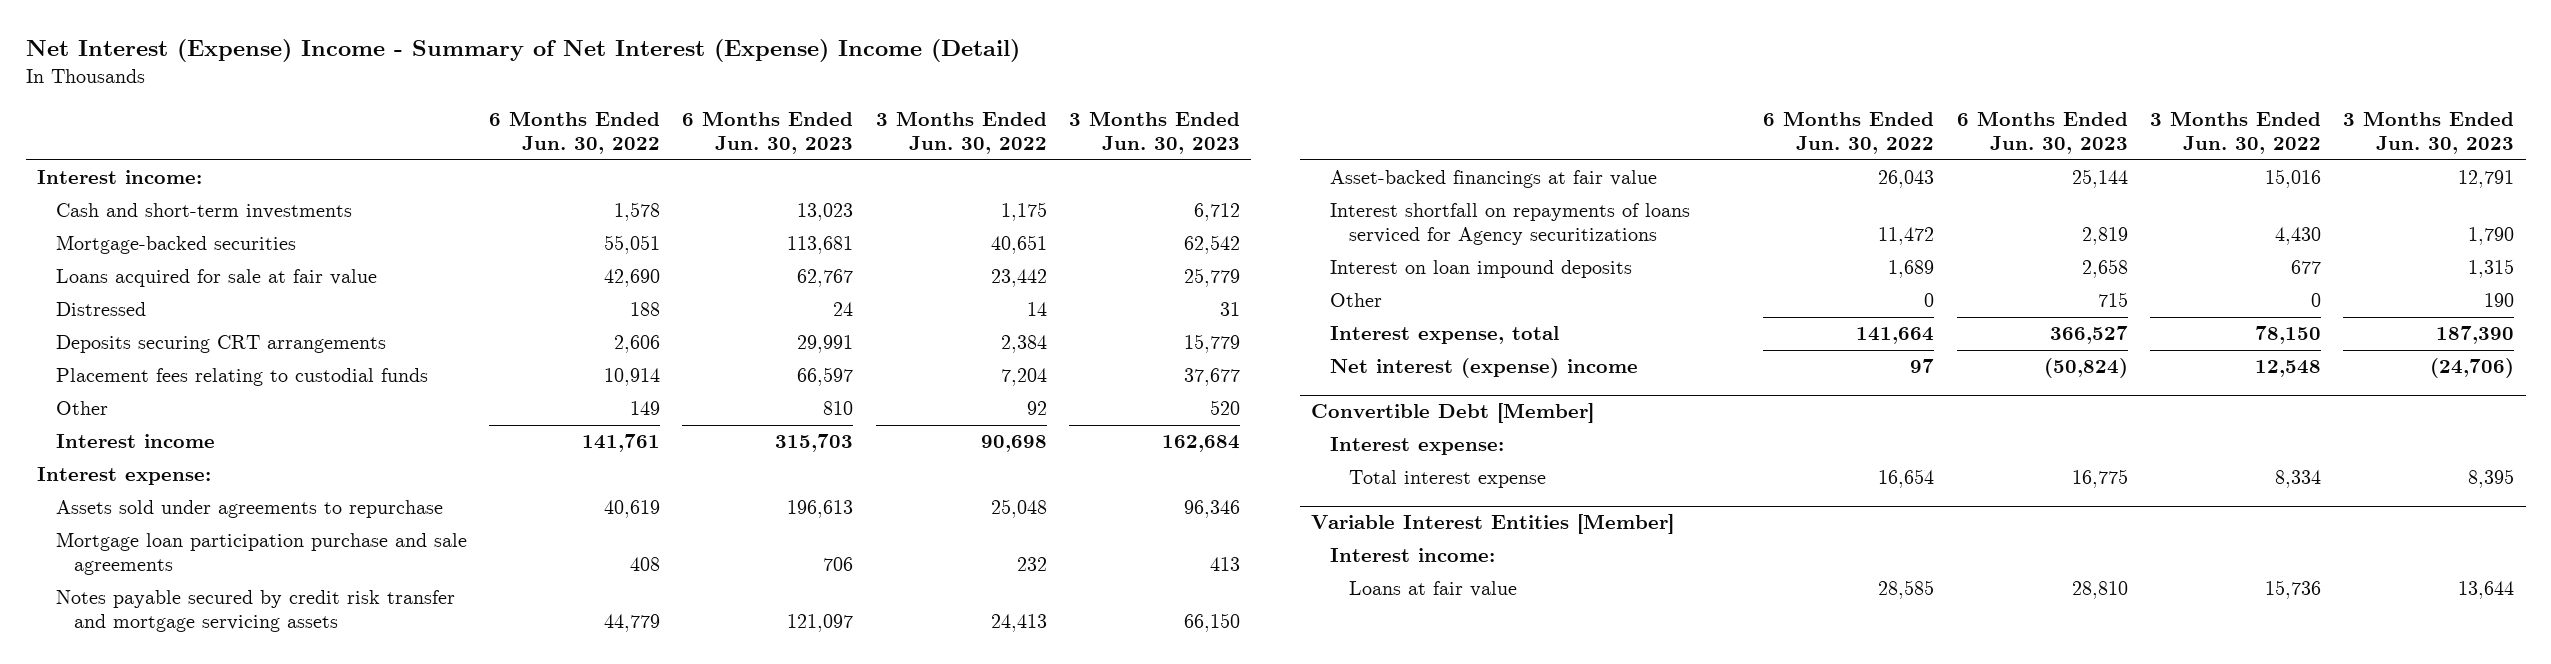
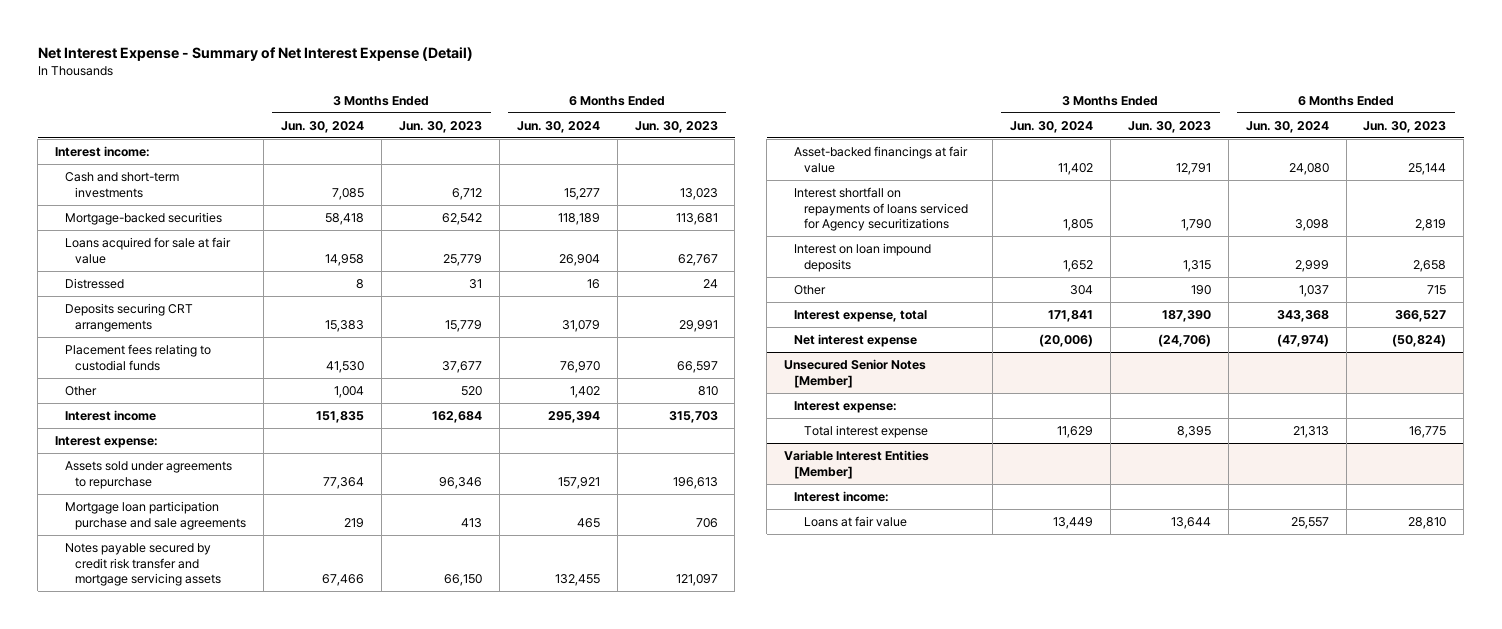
[25,39,1020,63] Net Interest (Expense) Income - Summary of Net Interest (Expense) Income (Detail) -> [37,46,473,61] Net Interest Expense - Summary of Net Interest Expense (Detail)
[488,110,660,155] 6 Months Ended Jun. 30, 2022 -> none
[875,110,1047,155] 3 Months Ended Jun. 30, 2022 -> none
none -> [281,120,365,133] Jun. 30, 2024
none -> [516,120,600,133] Jun. 30, 2024
[1311,403,1595,424] Convertible Debt [Member] -> none
[1330,358,1639,379] Net interest (expense) income -> [794,334,918,348] Net interest expense
none -> [784,359,927,388] Unsecured Senior Notes [Member]

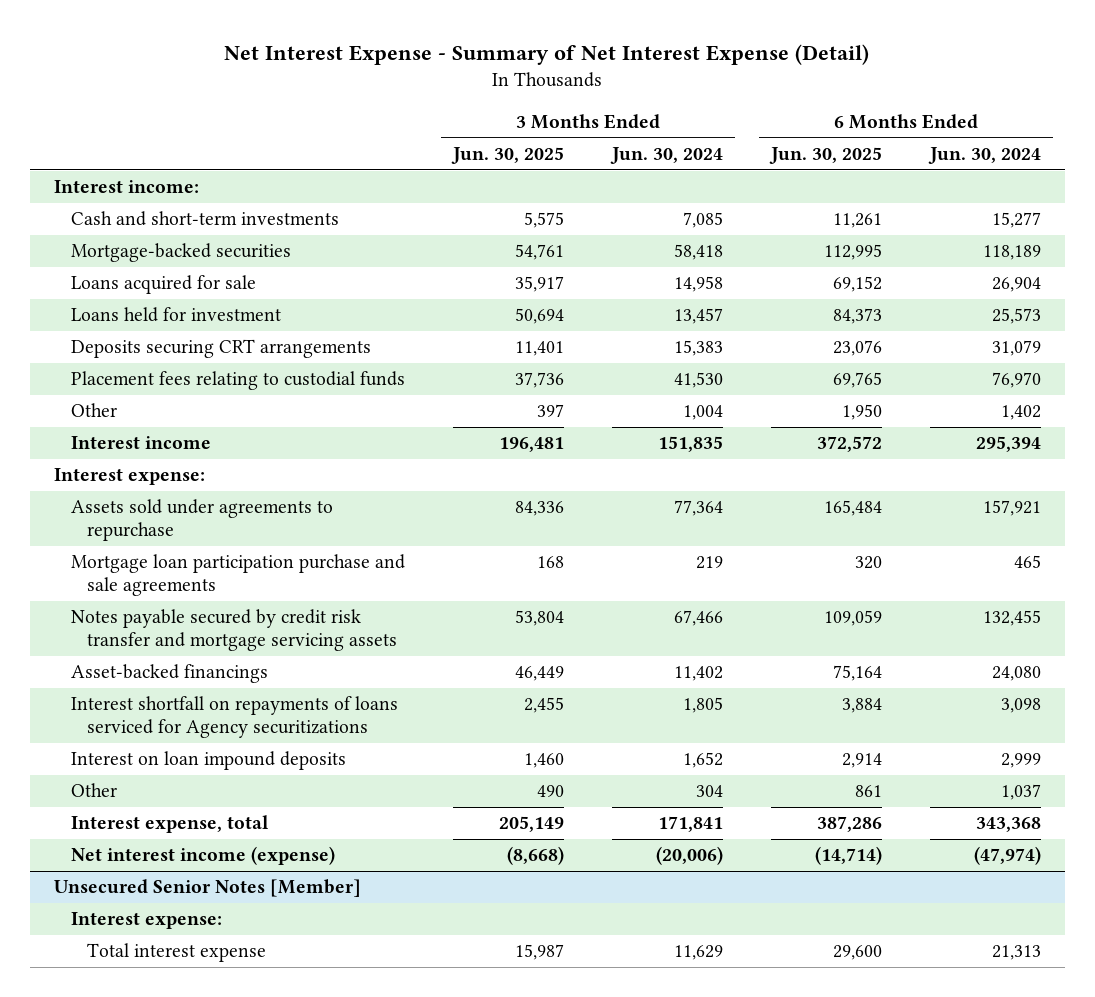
[398,120,482,133] Jun. 30, 2023 -> none
[634,120,718,133] Jun. 30, 2023 -> none
none -> [450,146,564,164] Jun. 30, 2025
none -> [768,146,882,164] Jun. 30, 2025
[65,278,125,290] Distressed -> none
[65,237,232,264] Loans acquired for sale at fair value -> [70,275,256,295] Loans acquired for sale
none -> [70,307,281,323] Loans held for investment
[794,146,969,173] Asset-backed financings at fair value -> [70,664,268,684] Asset-backed financings
[794,334,918,348] Net interest expense -> [70,846,335,866] Net interest income (expense)
[784,450,930,479] Variable Interest Entities [Member] -> none
[794,491,890,503] Interest income: -> none
[804,516,908,528] Loans at fair value -> none

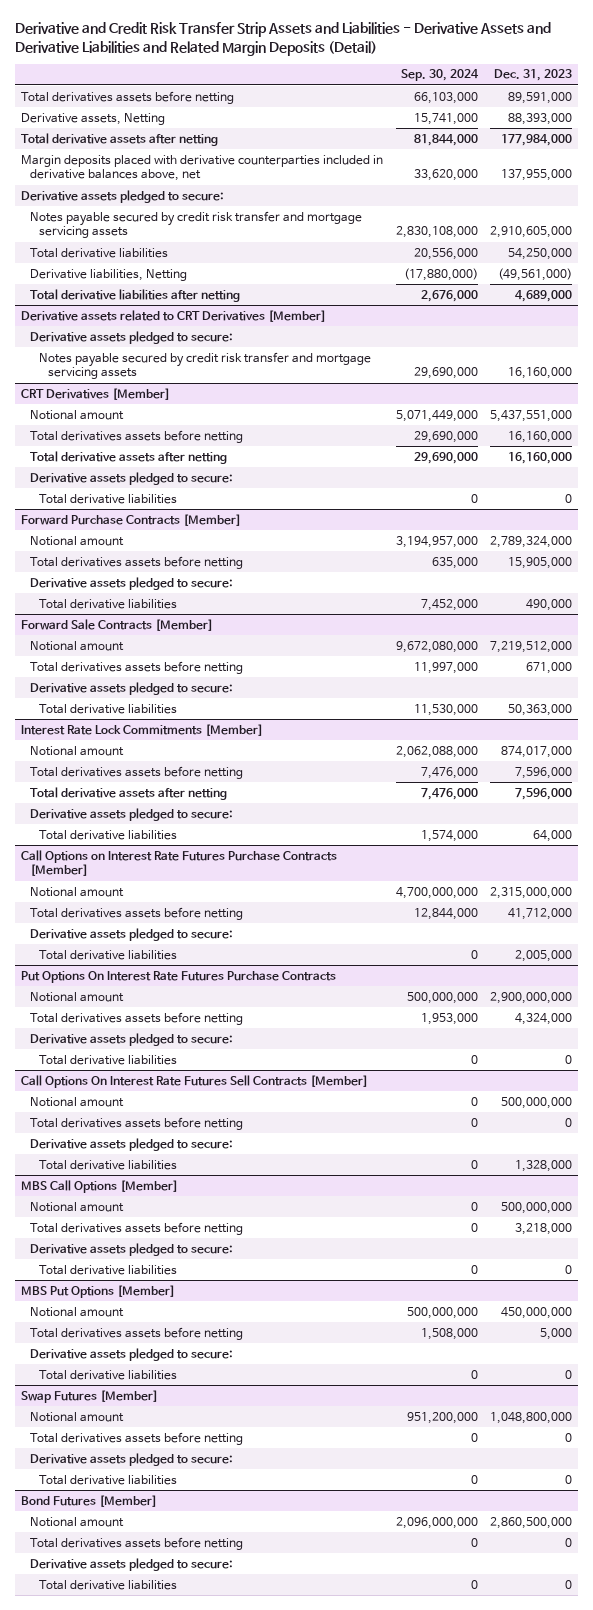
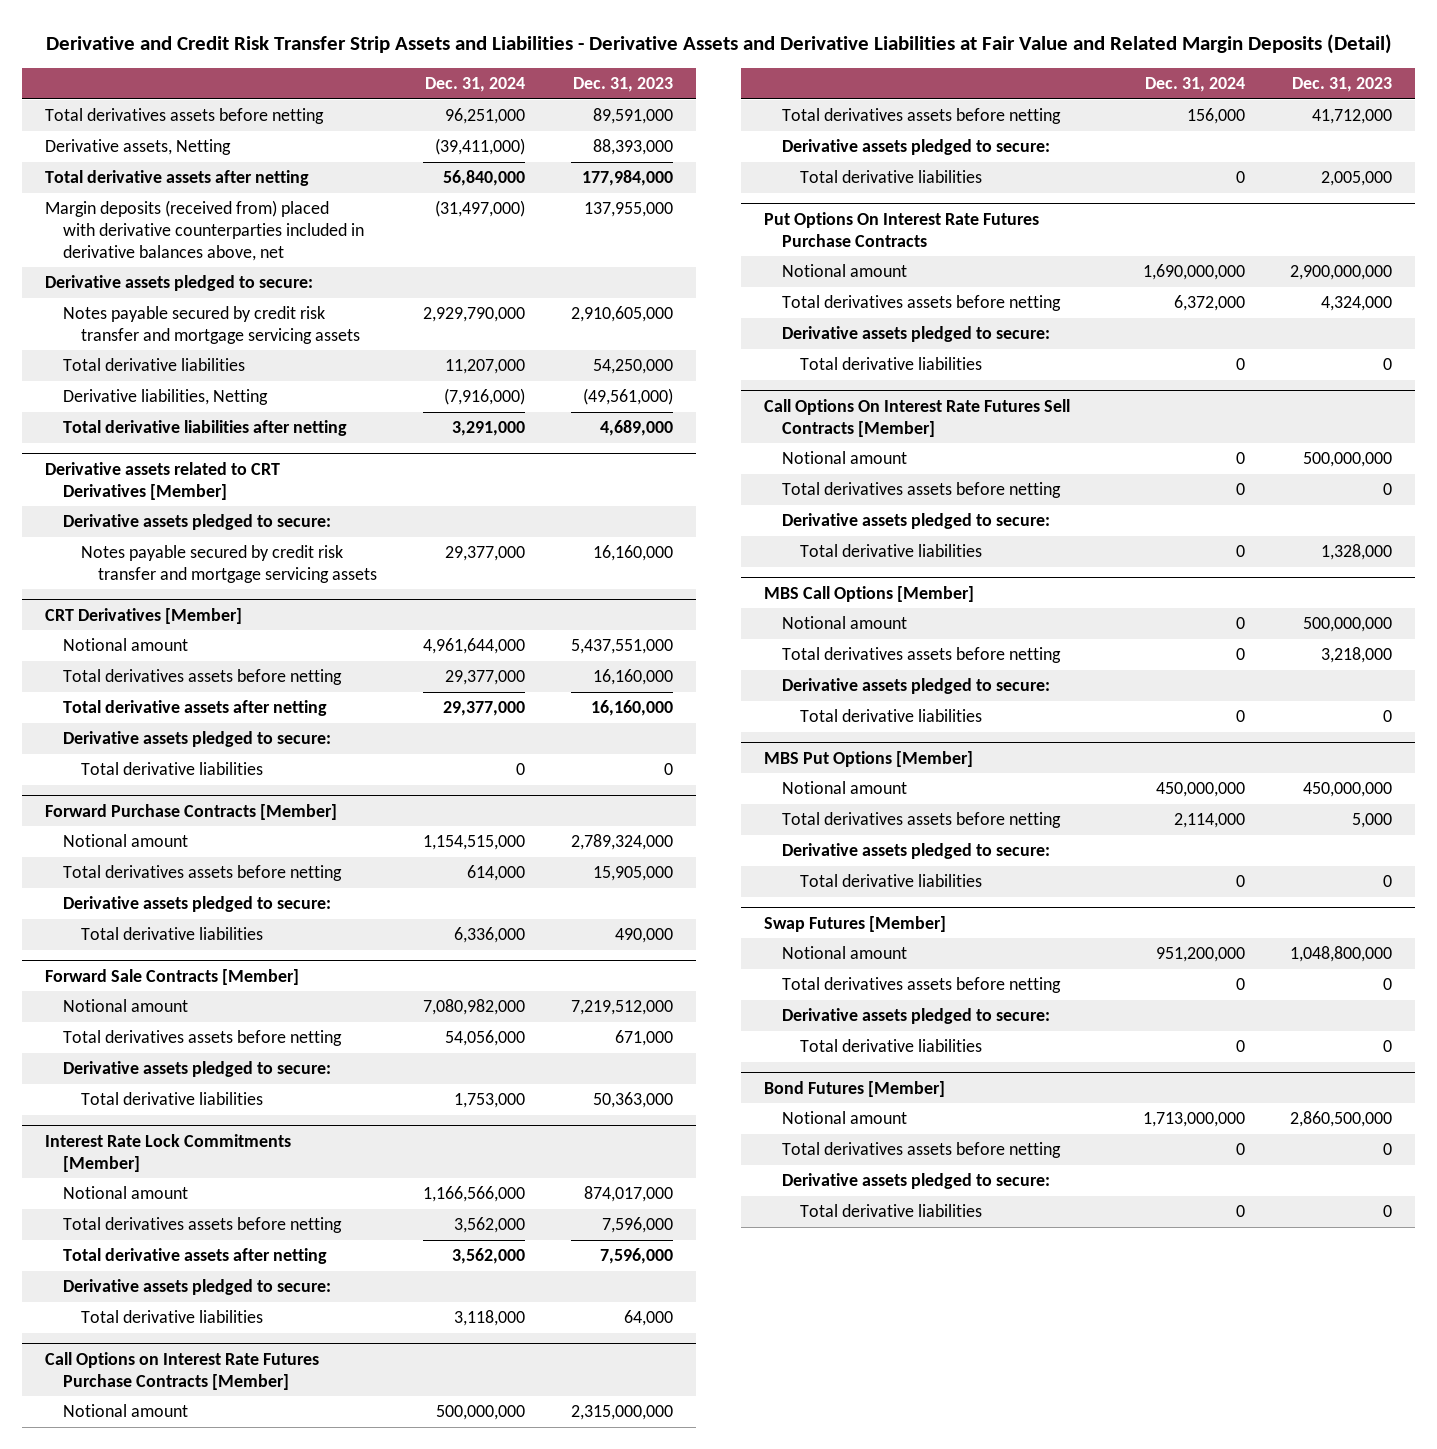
[15,22,552,56] Derivative and Credit Risk Transfer Strip Assets and Liabilities - Derivative Assets and Derivative Liabilities and Related Margin Deposits (Detail) -> [45,34,1392,55] Derivative and Credit Risk Transfer Strip Assets and Liabilities - Derivative Assets and Derivative Liabilities at Fair Value and Related Margin Deposits (Detail)
[400,69,479,82] Sep. 30, 2024 -> none
none -> [425,77,526,93] Dec. 31, 2024
[21,154,384,182] Margin deposits placed with derivative counterparties included in derivative balances above, net -> [44,200,364,261] Margin deposits (received from) placed with derivative counterparties included in derivative balances above, net

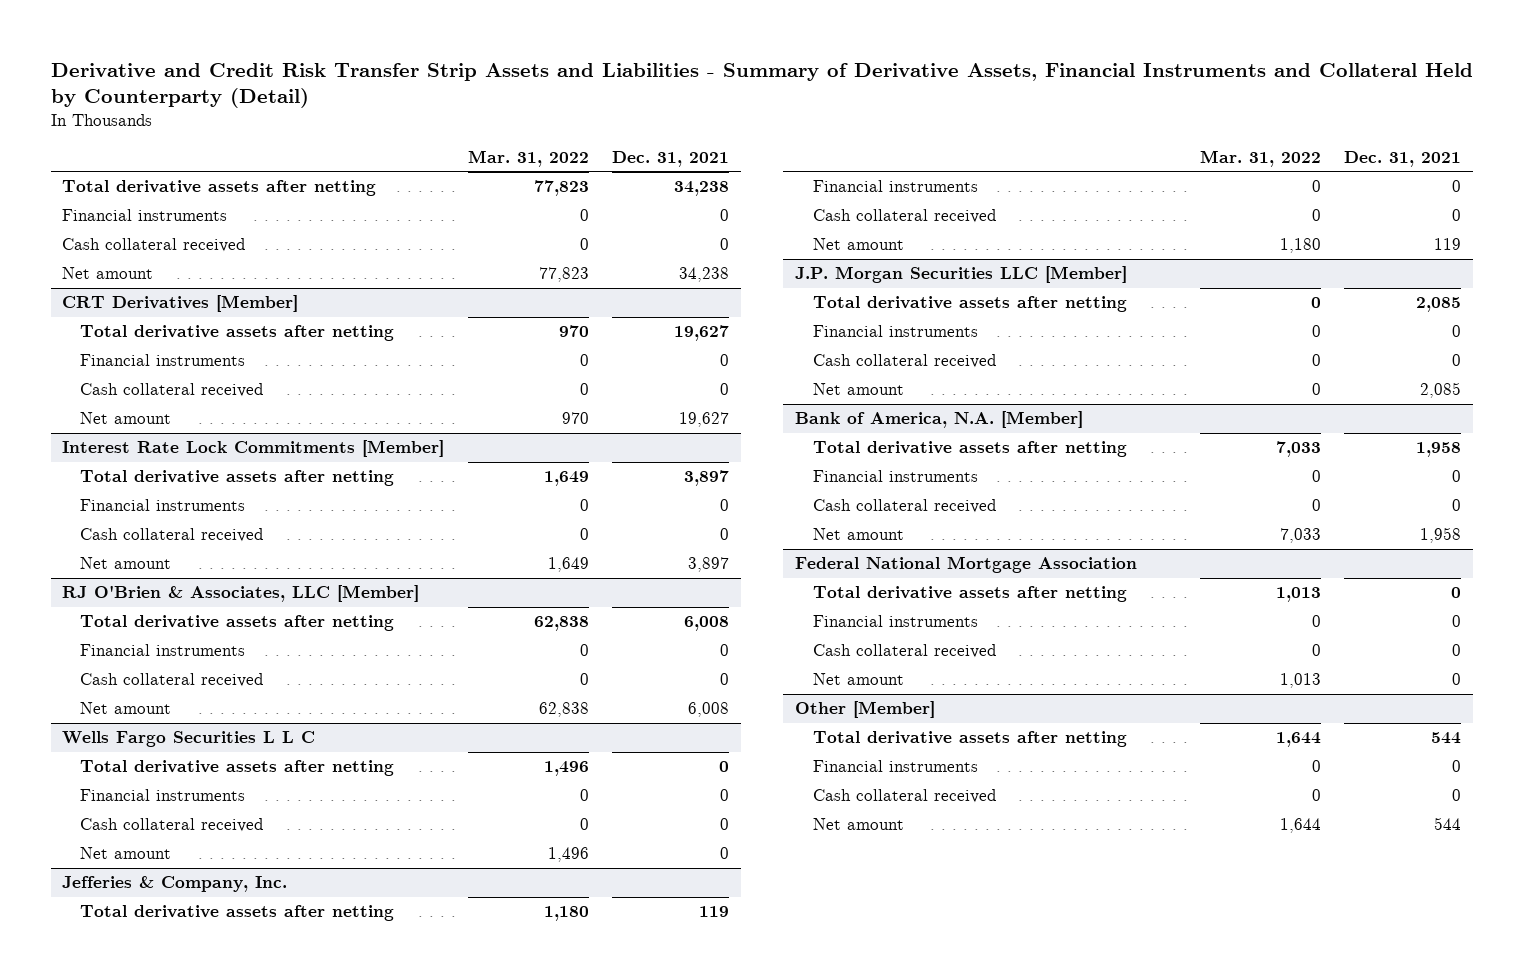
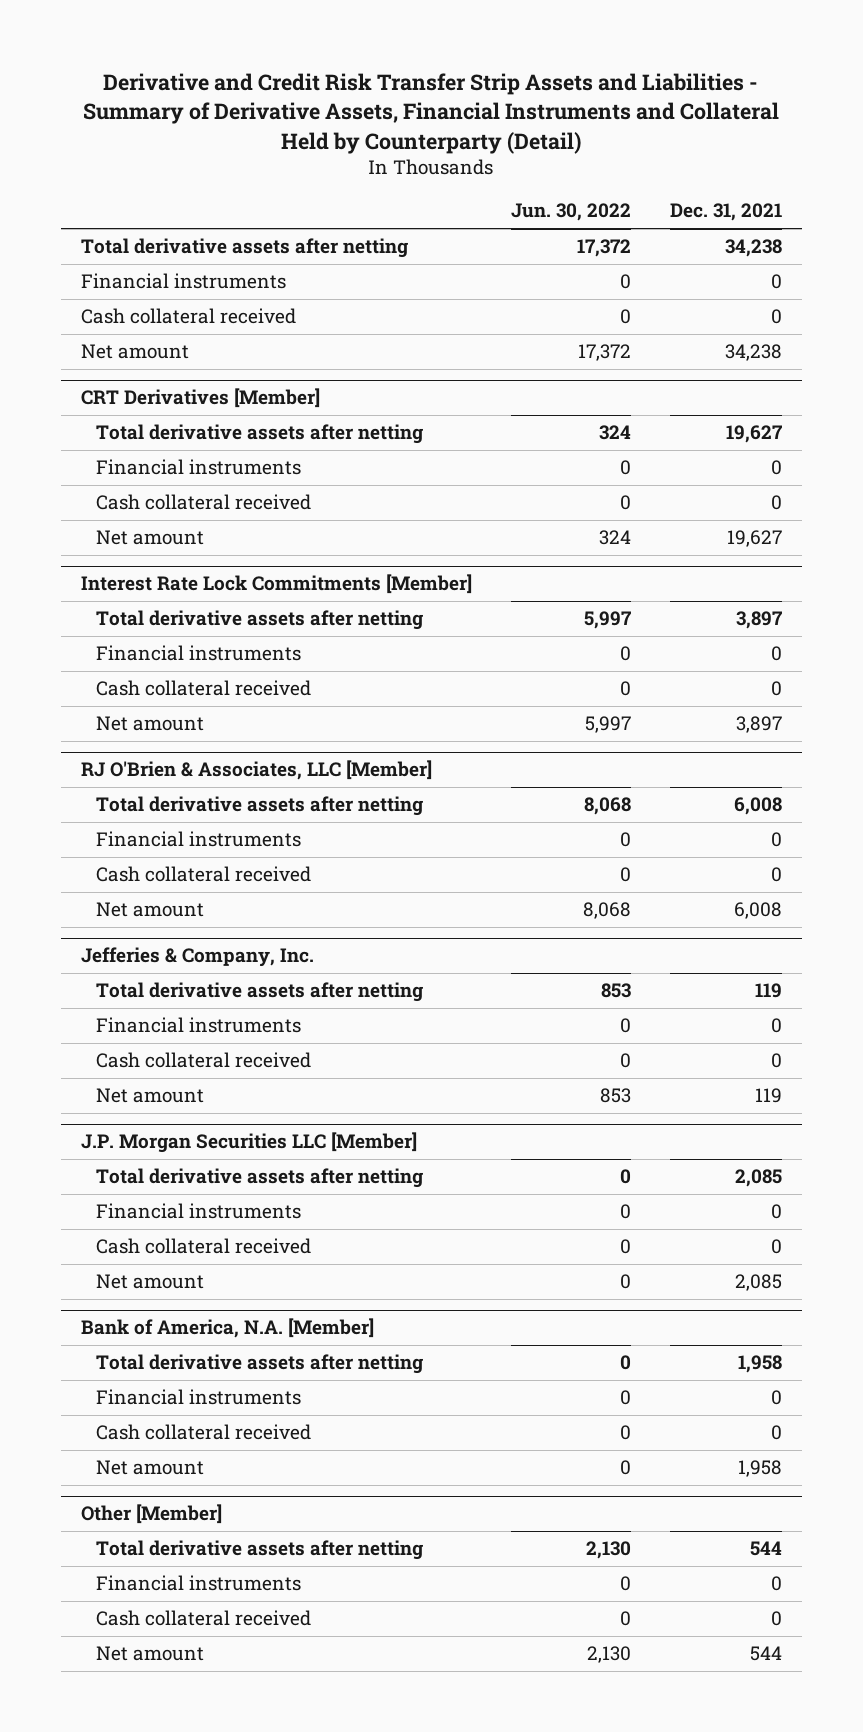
[467,149,589,167] Mar. 31, 2022 -> none
none -> [510,203,631,222] Jun. 30, 2022
[62,731,316,748] Wells Fargo Securities L L C -> none
[80,760,395,777] Total derivative assets after netting -> none
[80,789,246,802] Financial instruments -> none
[80,818,264,833] Cash collateral received -> none
[80,847,172,860] Net amount -> none
[794,556,1137,574] Federal National Mortgage Association -> none
[812,586,1127,603] Total derivative assets after netting -> none
[812,615,978,628] Financial instruments -> none
[812,644,996,659] Cash collateral received -> none
[812,673,904,686] Net amount -> none

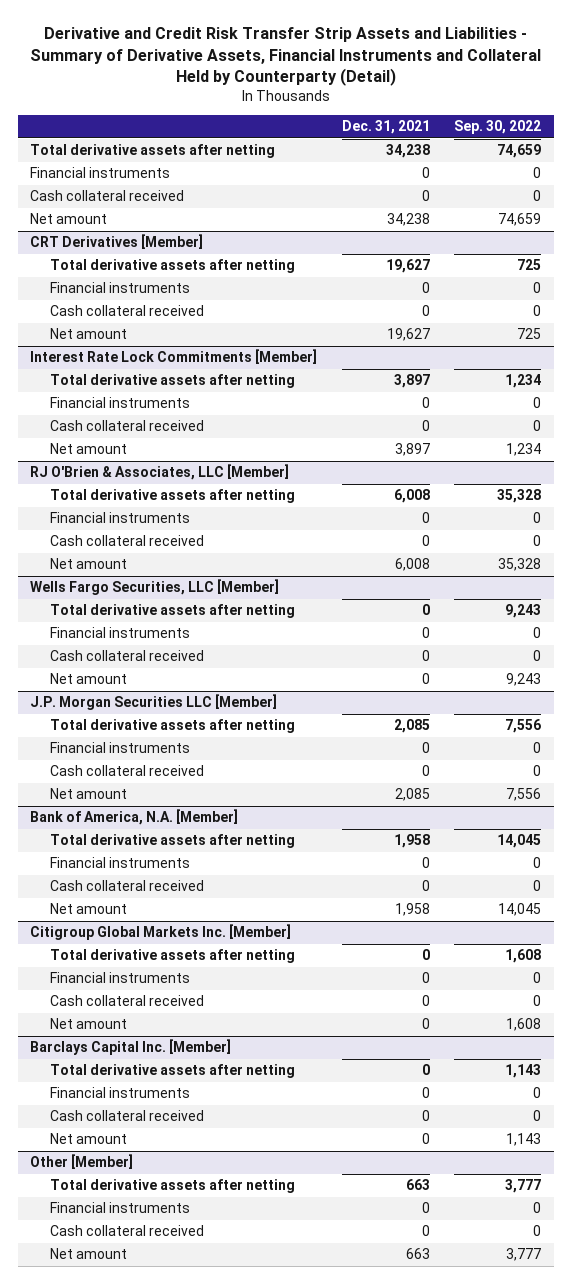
[510,203,631,222] Jun. 30, 2022 -> none
none -> [454,120,542,135] Sep. 30, 2022
[80,947,314,968] Jefferies & Company, Inc. -> none
none -> [30,579,280,596] Wells Fargo Securities, LLC [Member]
[755,983,783,999] 119 -> [421,604,430,616] 0
[755,1088,783,1104] 119 -> [421,673,430,685] 0
none -> [30,924,292,941] Citigroup Global Markets Inc. [Member]
none -> [50,949,296,964] Total derivative assets after netting
none -> [50,972,191,984] Financial instruments
none -> [50,995,205,1007] Cash collateral received
none -> [50,1018,128,1030] Net amount
none -> [30,1039,232,1056] Barclays Capital Inc. [Member]
none -> [50,1064,296,1079] Total derivative assets after netting
none -> [50,1087,191,1099] Financial instruments
none -> [50,1110,205,1122] Cash collateral received
none -> [50,1133,128,1145] Net amount
[750,1541,783,1557] 544 -> [405,1179,430,1191] 663
[750,1646,783,1662] 544 -> [405,1248,430,1260] 663

